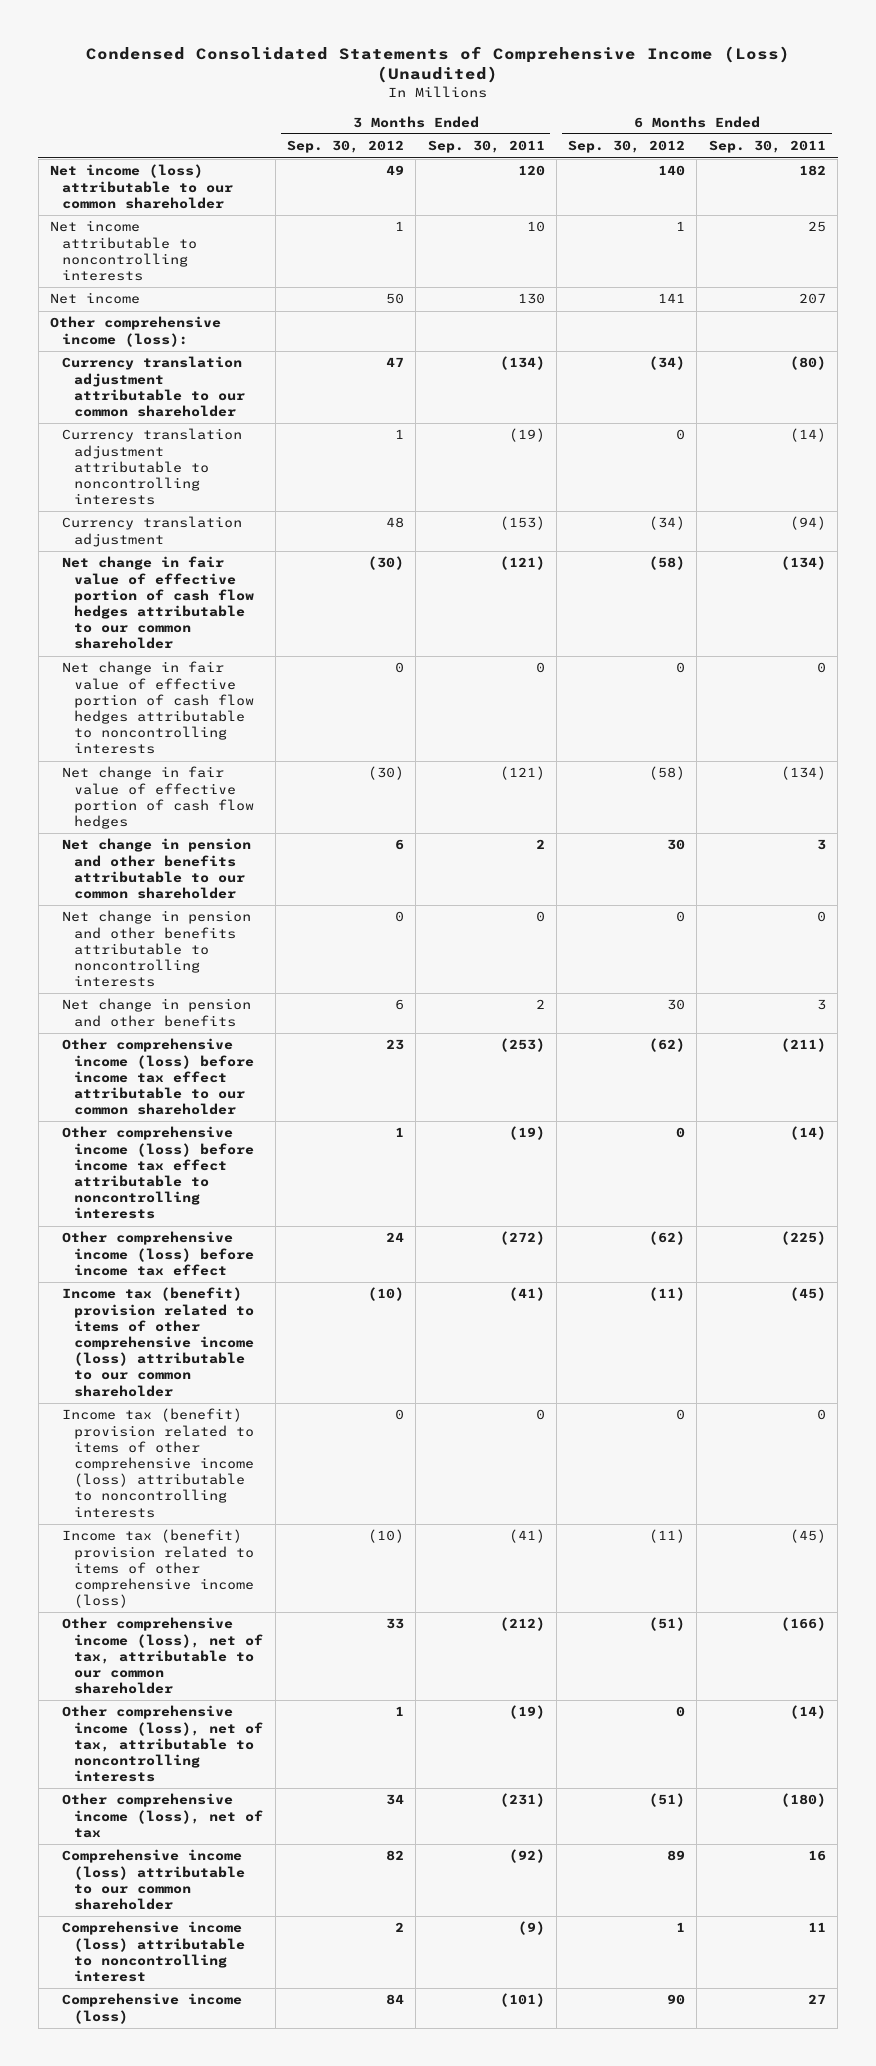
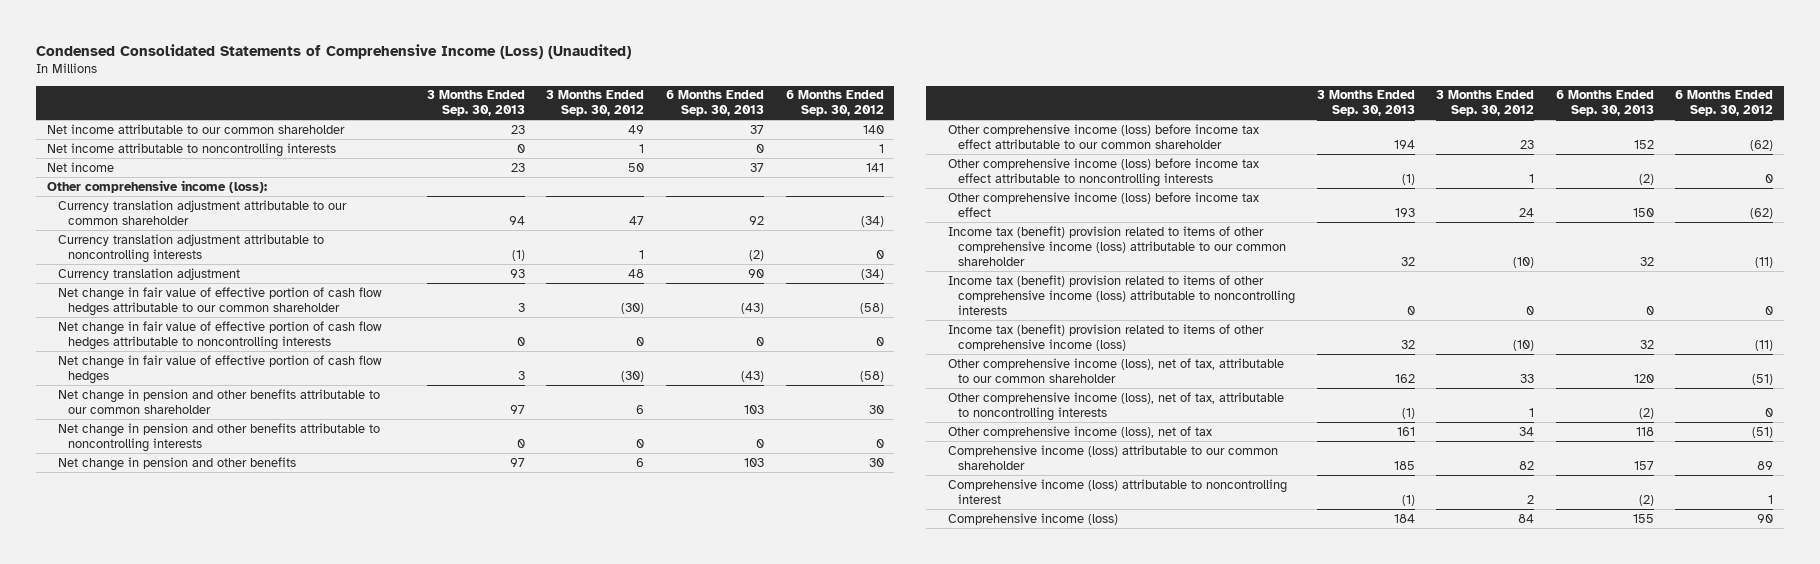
[427,140,545,154] Sep. 30, 2011 -> none
[708,140,826,154] Sep. 30, 2011 -> none
none -> [426,90,525,117] 3 Months Ended Sep. 30, 2013
none -> [666,90,765,117] 6 Months Ended Sep. 30, 2013
[50,164,234,209] Net income (loss) attributable to our common shareholder -> [46,123,345,134] Net income attributable to our common shareholder

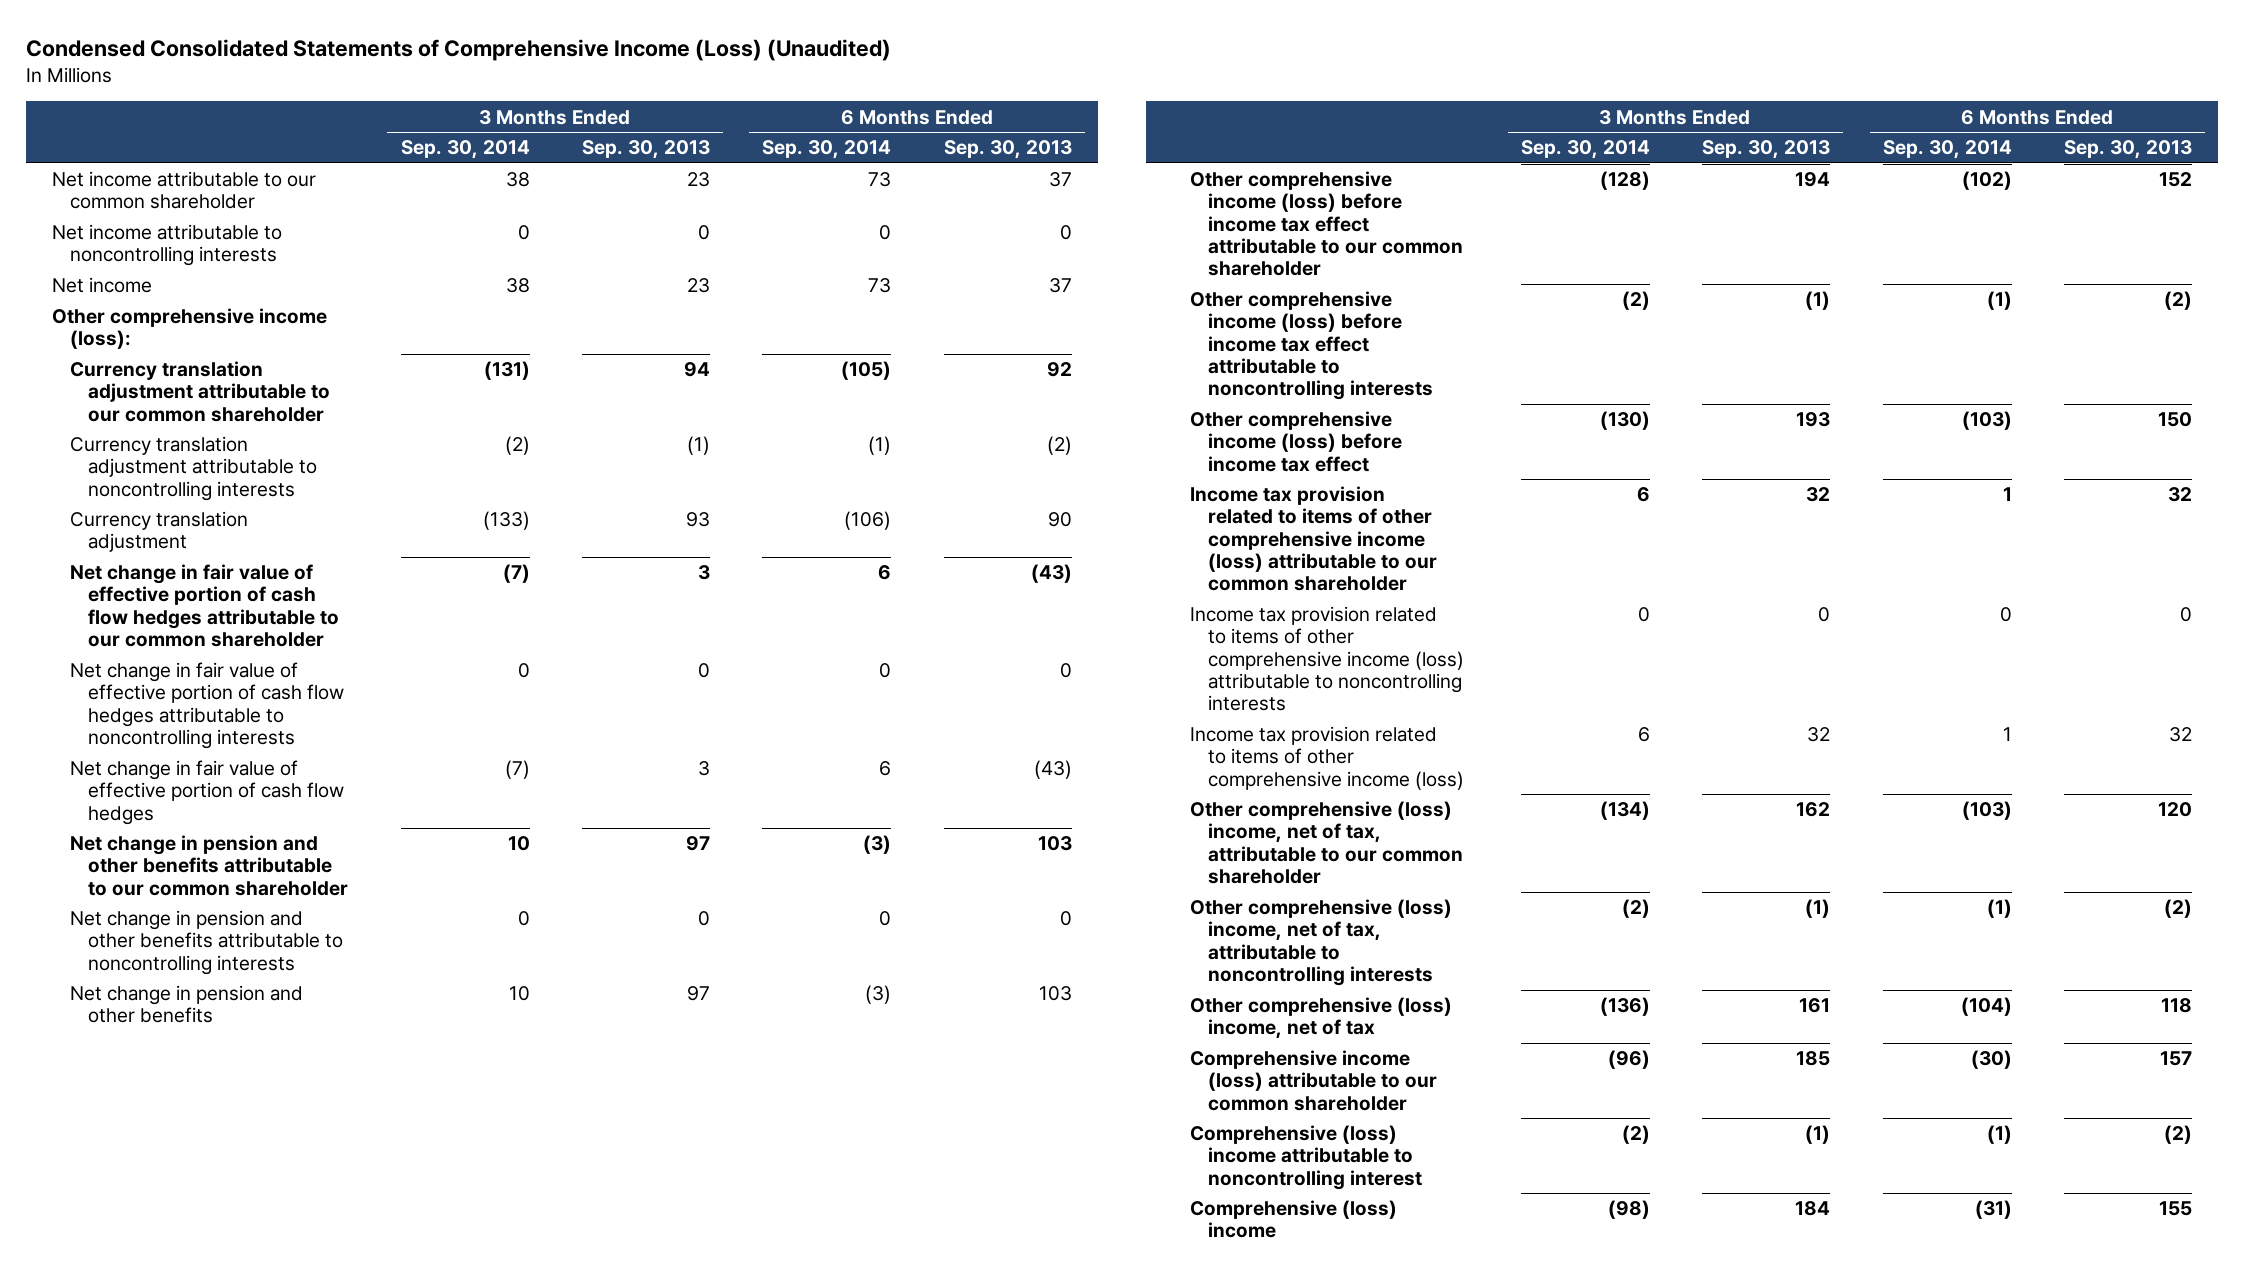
[546,90,645,117] 3 Months Ended Sep. 30, 2012 -> none
[785,90,884,117] 6 Months Ended Sep. 30, 2012 -> none
none -> [400,140,530,160] Sep. 30, 2014
none -> [762,140,892,160] Sep. 30, 2014
[947,225,1287,266] Income tax (benefit) provision related to items of other comprehensive income (loss) attributable to our common shareholder -> [1190,486,1438,592] Income tax provision related to items of other comprehensive income (loss) attributable to our common shareholder
[947,274,1296,315] Income tax (benefit) provision related to items of other comprehensive income (loss) attributable to noncontrolling interests -> [1190,606,1465,712] Income tax provision related to items of other comprehensive income (loss) attributable to noncontrolling interests
[947,323,1264,351] Income tax (benefit) provision related to items of other comprehensive income (loss) -> [1190,726,1465,790] Income tax provision related to items of other comprehensive income (loss)
[947,357,1284,383] Other comprehensive income (loss), net of tax, attributable to our common shareholder -> [1190,801,1464,885] Other comprehensive (loss) income, net of tax, attributable to our common shareholder
[947,391,1284,421] Other comprehensive income (loss), net of tax, attributable to noncontrolling interests -> [1190,899,1453,987] Other comprehensive (loss) income, net of tax, attributable to noncontrolling interests
[947,425,1212,438] Other comprehensive income (loss), net of tax -> [1190,997,1453,1040] Other comprehensive (loss) income, net of tax
[947,478,1287,504] Comprehensive income (loss) attributable to noncontrolling interest -> [1190,1125,1423,1190] Comprehensive (loss) income attributable to noncontrolling interest
[947,512,1118,525] Comprehensive income (loss) -> [1190,1200,1398,1239] Comprehensive (loss) income

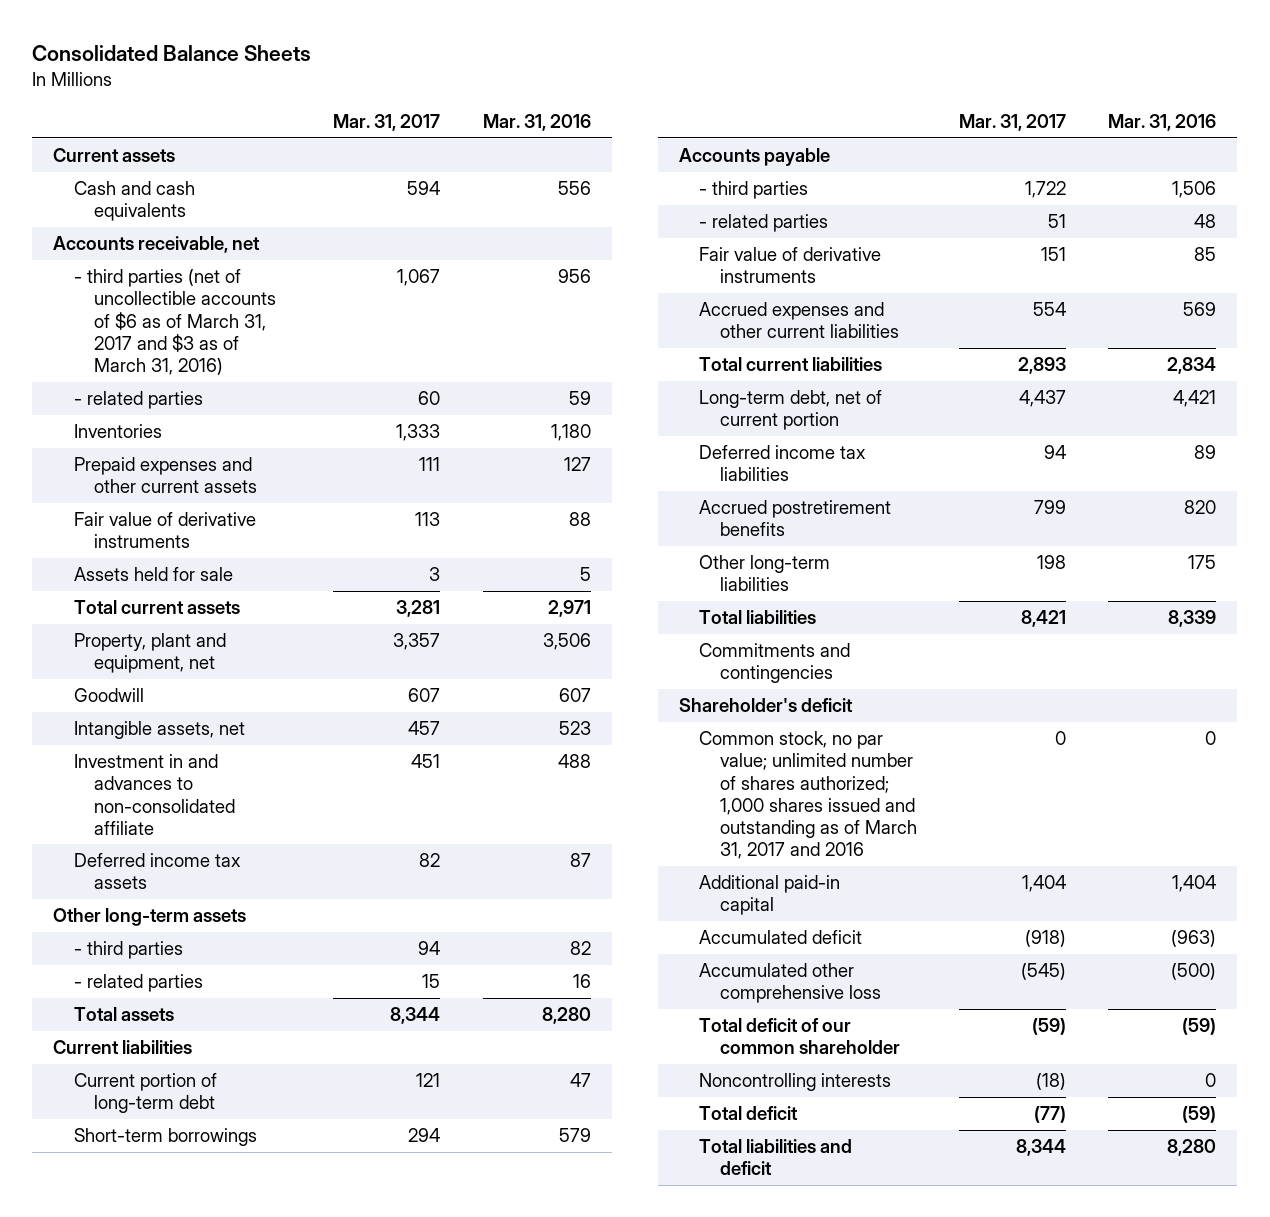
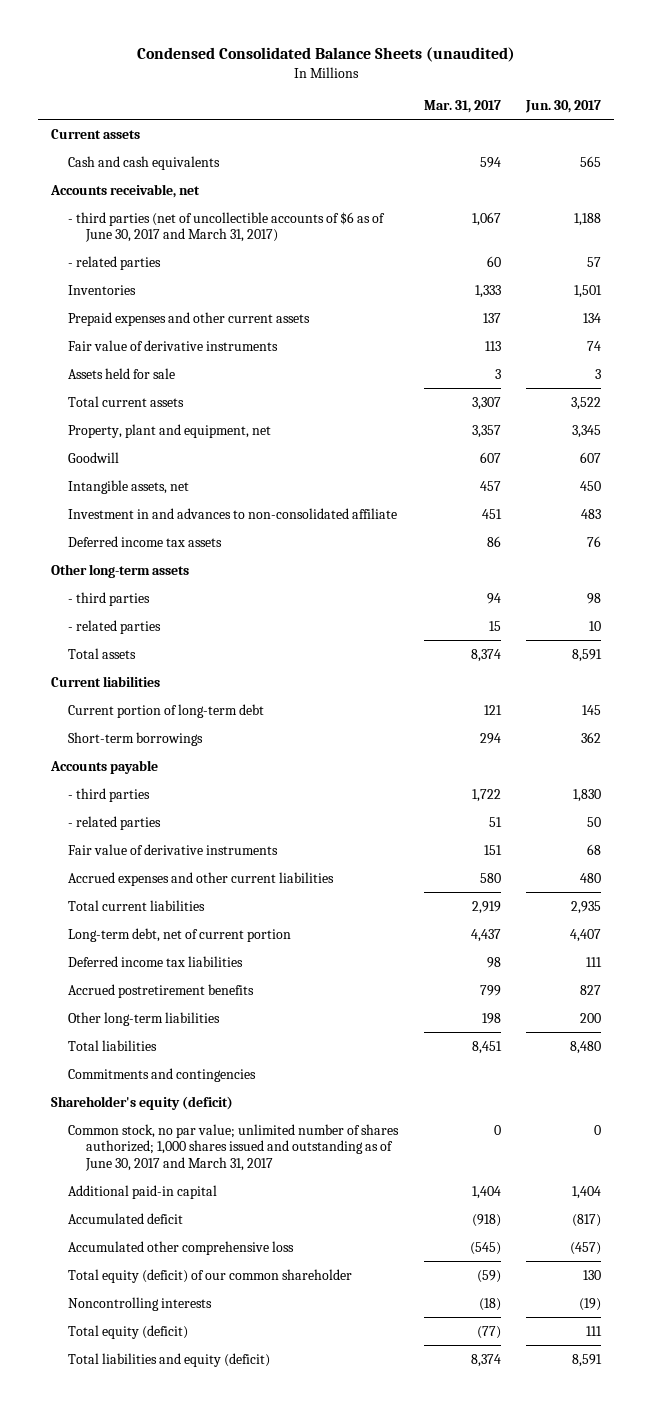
[32,44,312,61] Consolidated Balance Sheets -> [136,47,515,63] Condensed Consolidated Balance Sheets (unaudited)
[482,113,591,131] Mar. 31, 2016 -> none
none -> [525,100,602,114] Jun. 30, 2017
[73,269,277,375] - third parties (net of uncollectible accounts of $6 as of March 31, 2017 and $3 as of March 31, 2016) -> [68,211,386,243] - third parties (net of uncollectible accounts of $6 as of June 30, 2017 and March 31, 2017)
[419,457,441,472] 111 -> [482,312,501,323] 137
[396,600,441,618] 3,281 -> [471,396,501,410] 3,307
[419,853,441,868] 82 -> [486,535,501,547] 86
[390,1007,441,1025] 8,344 -> [470,648,501,662] 8,374
[1032,302,1066,317] 554 -> [479,872,501,883] 580
[1017,357,1066,375] 2,893 -> [471,900,501,914] 2,919
[1043,445,1066,460] 94 -> [486,956,501,968] 98
[1020,610,1066,628] 8,421 -> [471,1040,502,1054] 8,451
[679,698,854,713] Shareholder's deficit -> [50,1095,233,1110] Shareholder's equity (deficit)
[699,731,917,859] Common stock, no par value; unlimited number of shares authorized; 1,000 shares issued and outstanding as of March 31, 2017 and 2016 -> [68,1123,400,1171] Common stock, no par value; unlimited number of shares authorized; 1,000 shares issued and outstanding as of June 30, 2017 and March 31, 2017
[699,1018,900,1055] Total deficit of our common shareholder -> [68,1268,353,1283] Total equity (deficit) of our common shareholder
[699,1106,799,1121] Total deficit -> [68,1324,189,1339] Total equity (deficit)
[699,1139,853,1176] Total liabilities and deficit -> [68,1352,271,1367] Total liabilities and equity (deficit)
[1015,1139,1066,1157] 8,344 -> [470,1353,501,1367] 8,374

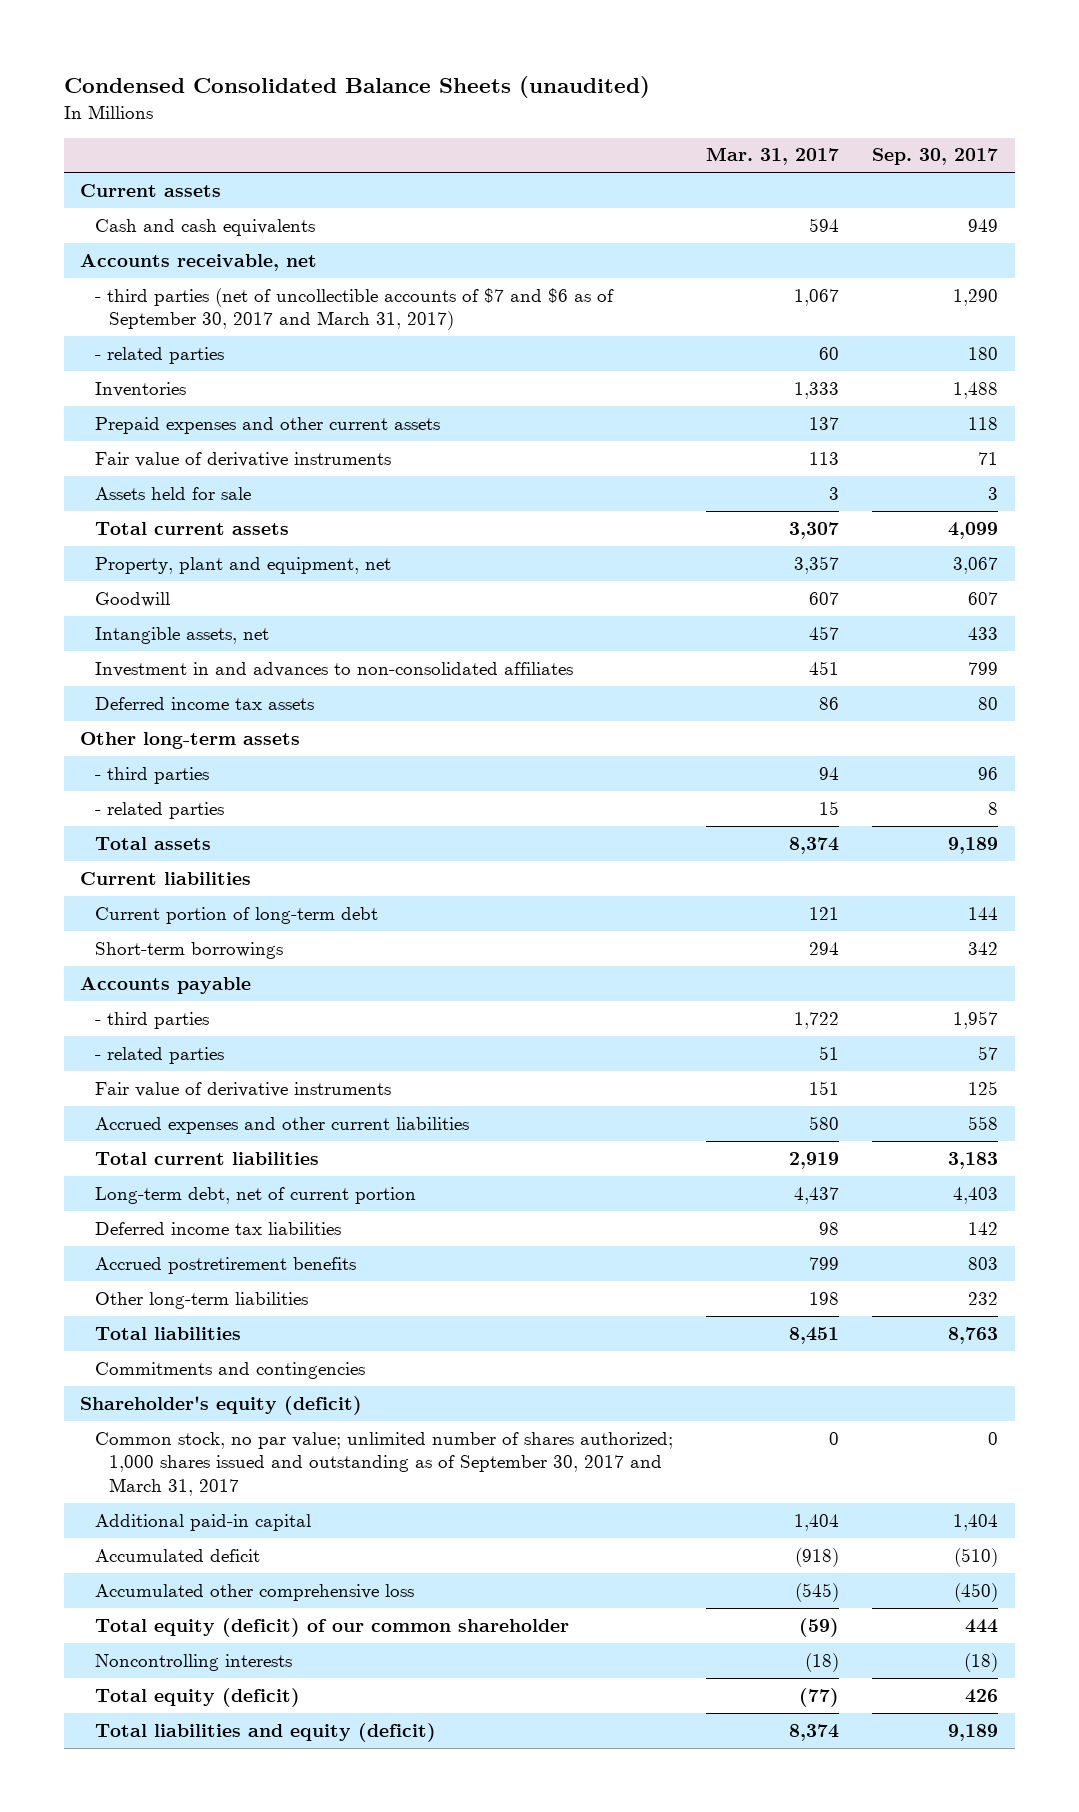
[525,100,602,114] Jun. 30, 2017 -> none
none -> [872,148,999,166] Sep. 30, 2017
[68,211,386,243] - third parties (net of uncollectible accounts of $6 as of June 30, 2017 and March 31, 2017) -> [94,287,614,331] - third parties (net of uncollectible accounts of $7 and $6 as of September 30, 2017 and March 31, 2017)
[68,507,398,519] Investment in and advances to non-consolidated affiliate -> [94,661,573,677] Investment in and advances to non-consolidated affiliates
[68,1123,400,1171] Common stock, no par value; unlimited number of shares authorized; 1,000 shares issued and outstanding as of June 30, 2017 and March 31, 2017 -> [94,1431,673,1497] Common stock, no par value; unlimited number of shares authorized; 1,000 shares issued and outstanding as of September 30, 2017 and March 31, 2017

